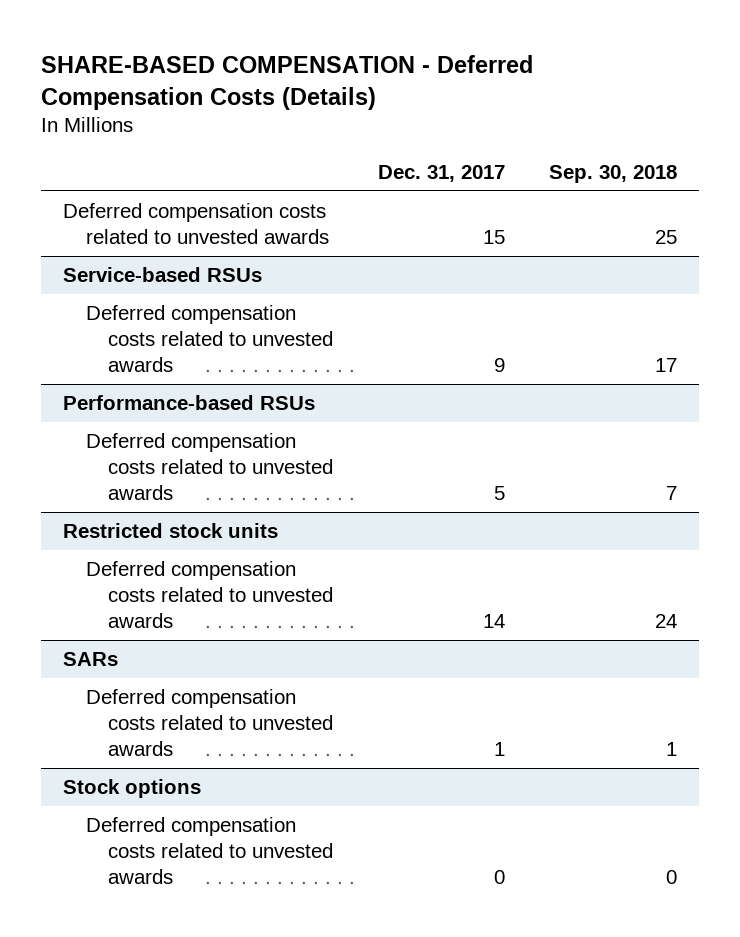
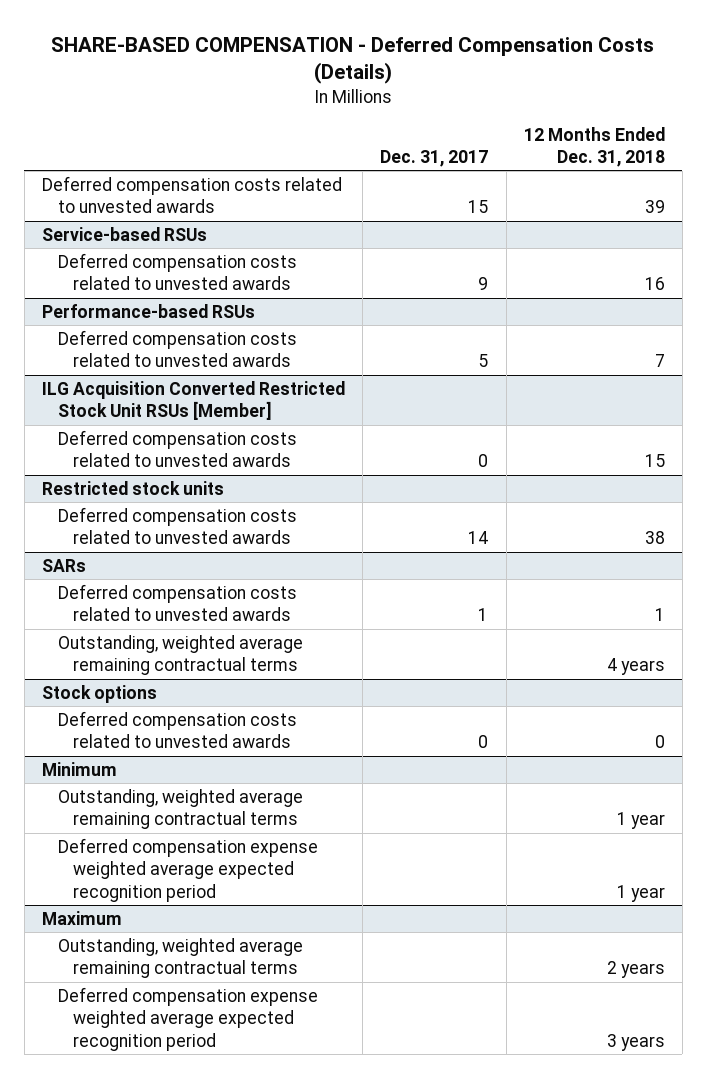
[548,164,677,183] Sep. 30, 2018 -> none
none -> [523,126,665,168] 12 Months Ended Dec. 31, 2018
none -> [42,380,346,421] ILG Acquisition Converted Restricted Stock Unit RSUs [Member]
none -> [57,429,297,468] Deferred compensation costs related to unvested awards
none -> [57,634,303,676] Outstanding, weighted average remaining contractual terms
none -> [42,761,118,776] Minimum
none -> [57,788,303,830] Outstanding, weighted average remaining contractual terms
none -> [57,837,318,902] Deferred compensation expense weighted average expected recognition period
none -> [42,910,123,925] Maximum
none -> [57,937,303,979] Outstanding, weighted average remaining contractual terms
none -> [57,986,318,1051] Deferred compensation expense weighted average expected recognition period

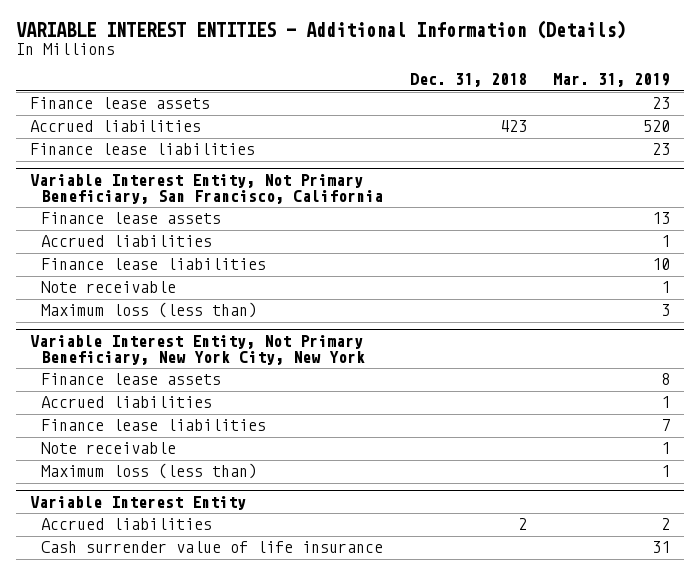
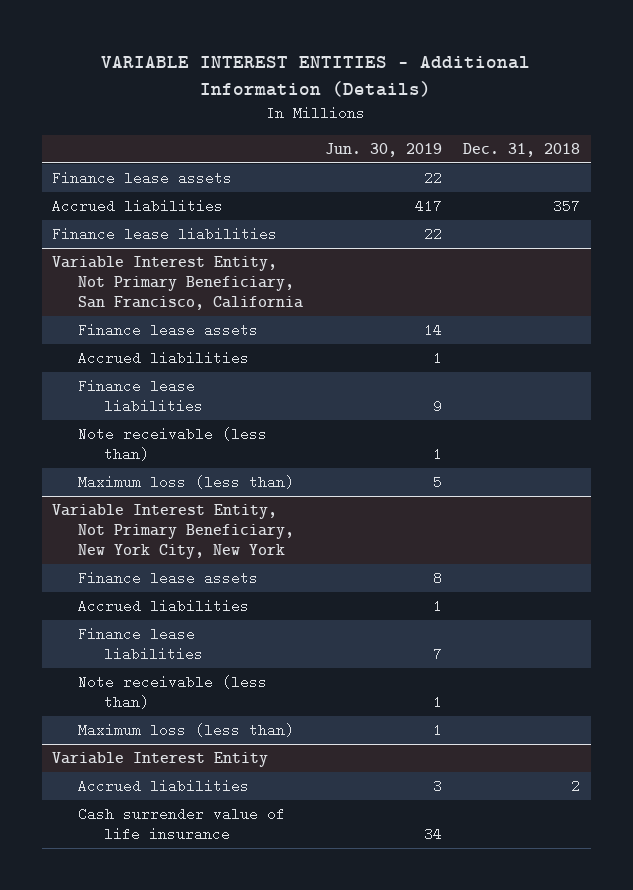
[553,73,671,88] Mar. 31, 2019 -> none
none -> [324,143,442,158] Jun. 30, 2019
[499,120,527,133] 423 -> [553,199,581,214] 357
[40,281,176,294] Note receivable -> [78,427,268,462] Note receivable (less than)
[40,442,176,455] Note receivable -> [78,675,268,710] Note receivable (less than)

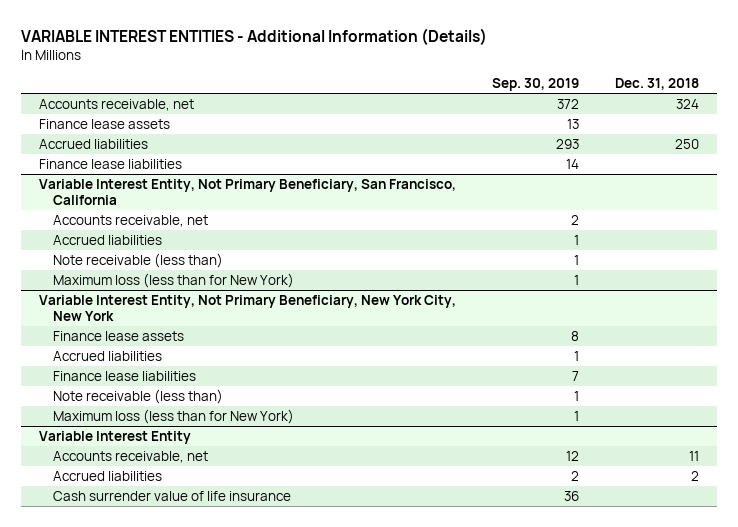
[324,143,442,158] Jun. 30, 2019 -> none
none -> [491,78,579,92] Sep. 30, 2019
none -> [38,98,194,111] Accounts receivable, net
[553,199,581,214] 357 -> [675,138,700,149] 250
[78,323,259,338] Finance lease assets -> none
none -> [53,214,209,227] Accounts receivable, net
[78,379,203,414] Finance lease liabilities -> none
[78,475,295,490] Maximum loss (less than) -> [53,272,295,288] Maximum loss (less than for New York)
[78,723,295,738] Maximum loss (less than) -> [53,408,295,424] Maximum loss (less than for New York)
none -> [53,450,209,463] Accounts receivable, net

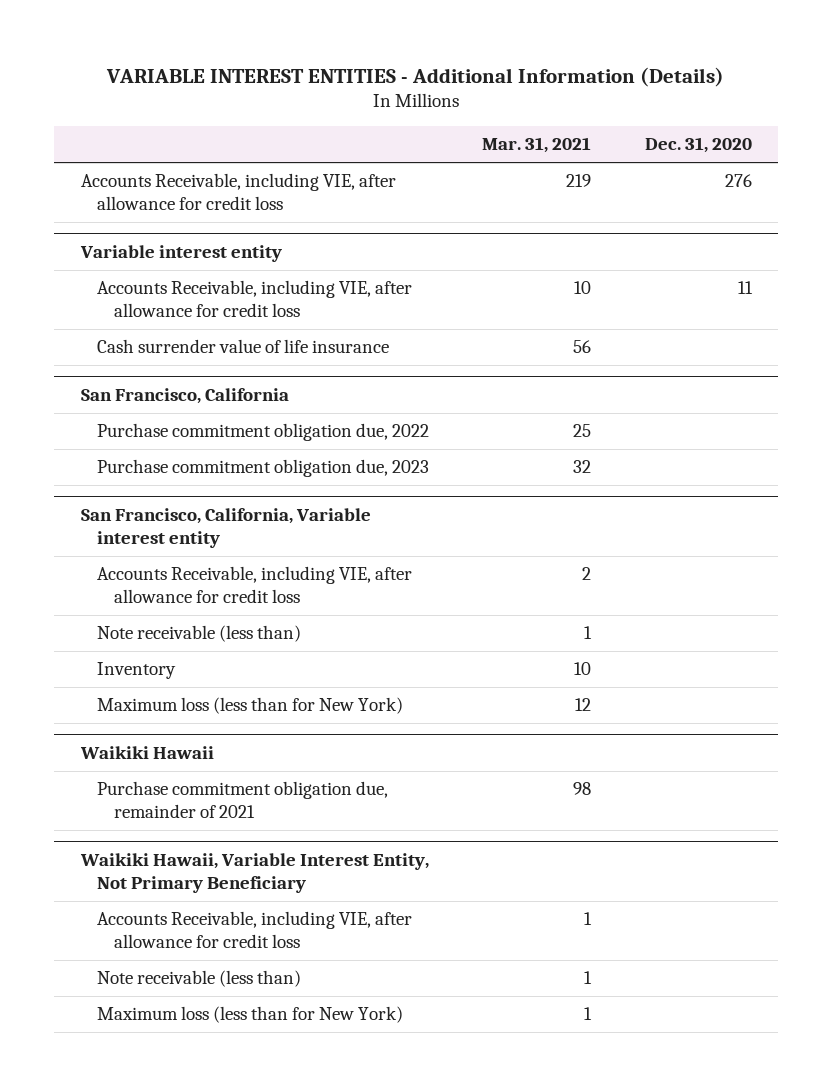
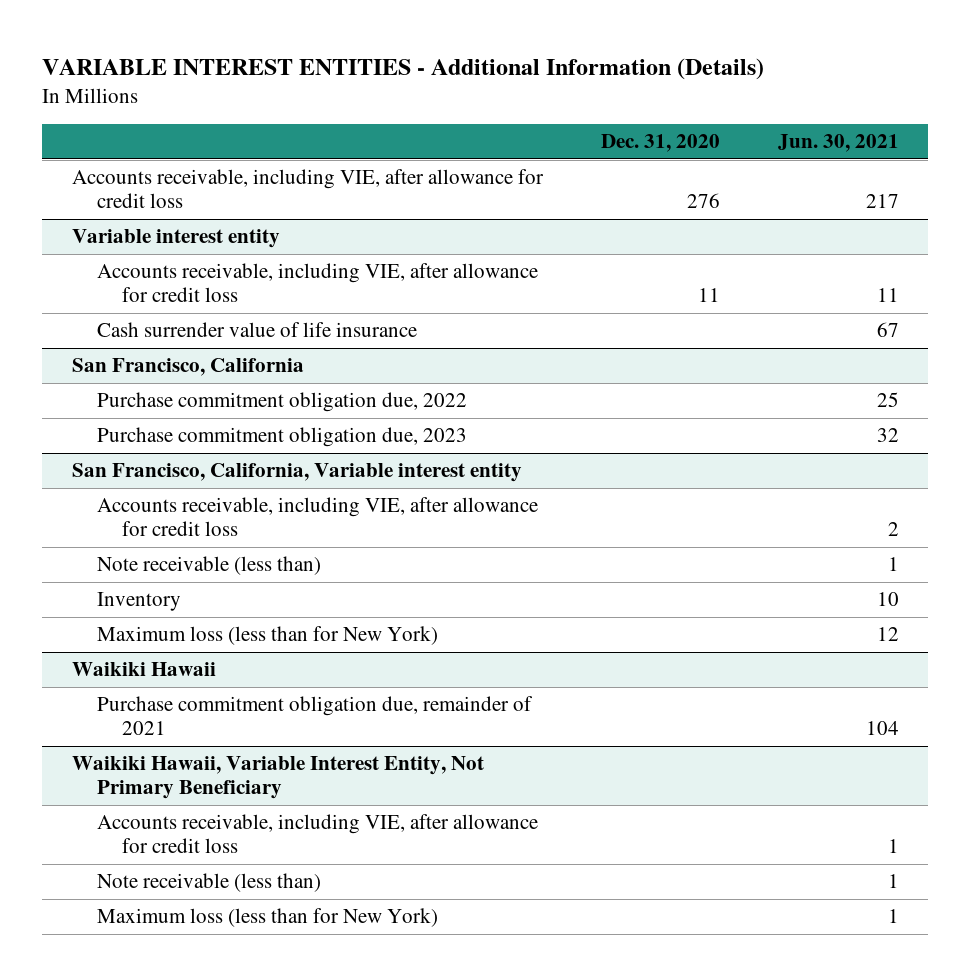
[482,137,592,154] Mar. 31, 2021 -> none
none -> [778,134,900,153] Jun. 30, 2021
[80,173,396,211] Accounts Receivable, including VIE, after allowance for credit loss -> [71,169,544,209] Accounts receivable, including VIE, after allowance for credit loss
[97,280,413,318] Accounts Receivable, including VIE, after allowance for credit loss -> [96,263,538,303] Accounts receivable, including VIE, after allowance for credit loss
[97,566,413,604] Accounts Receivable, including VIE, after allowance for credit loss -> [96,497,538,537] Accounts receivable, including VIE, after allowance for credit loss
[97,911,413,949] Accounts Receivable, including VIE, after allowance for credit loss -> [96,814,538,854] Accounts receivable, including VIE, after allowance for credit loss

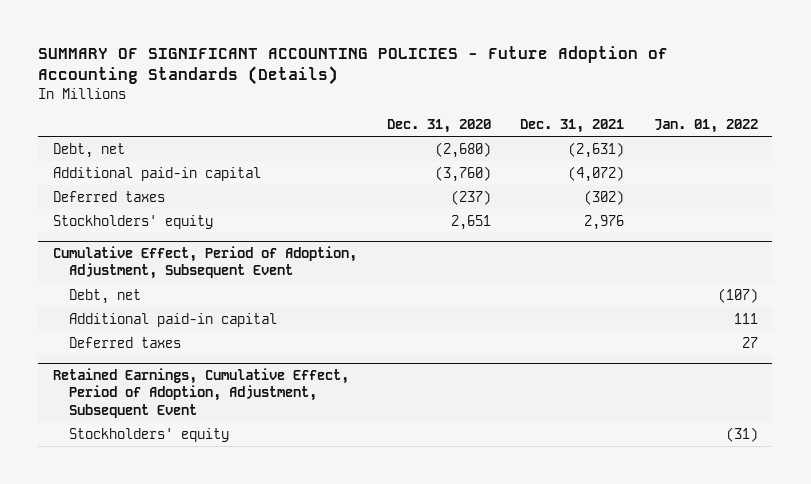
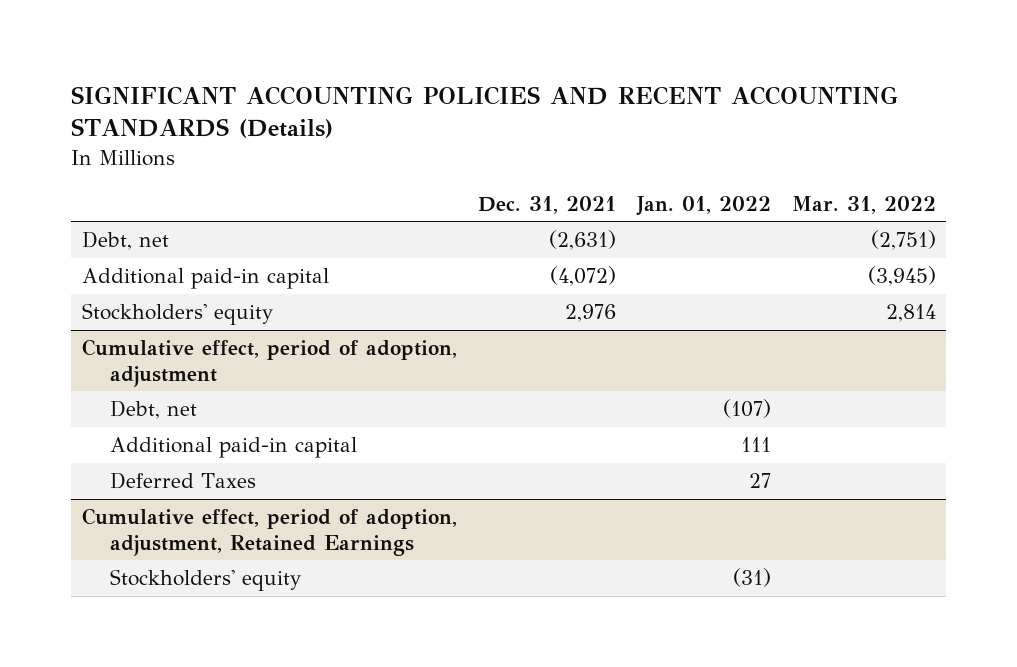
[38,46,669,86] SUMMARY OF SIGNIFICANT ACCOUNTING POLICIES - Future Adoption of Accounting Standards (Details) -> [71,85,899,139] SIGNIFICANT ACCOUNTING POLICIES AND RECENT ACCOUNTING STANDARDS (Details)
[386,119,491,134] Dec. 31, 2020 -> none
none -> [791,195,936,214] Mar. 31, 2022
[53,190,166,202] Deferred taxes -> none
[53,246,358,280] Cumulative Effect, Period of Adoption, Adjustment, Subsequent Event -> [81,339,457,387] Cumulative effect, period of adoption, adjustment
[68,336,181,348] Deferred taxes -> [109,472,256,490] Deferred Taxes
[53,368,350,418] Retained Earnings, Cumulative Effect, Period of Adoption, Adjustment, Subsequent Event -> [81,508,457,556] Cumulative effect, period of adoption, adjustment, Retained Earnings

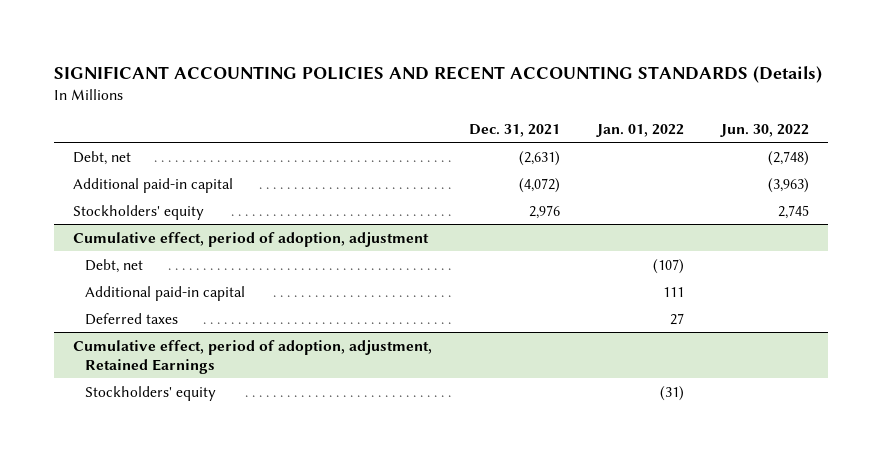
[791,195,936,214] Mar. 31, 2022 -> none
none -> [720,123,810,137] Jun. 30, 2022
[109,472,256,490] Deferred Taxes -> [85,312,179,325] Deferred taxes

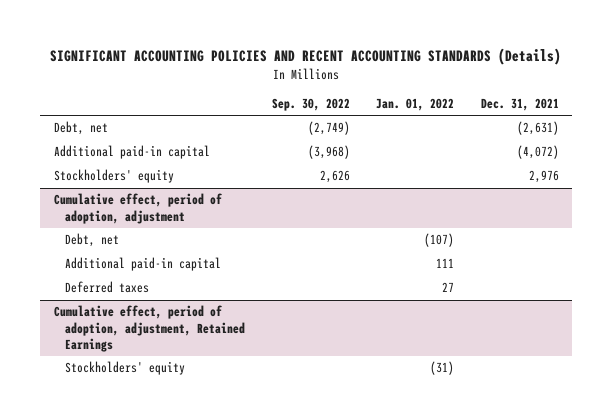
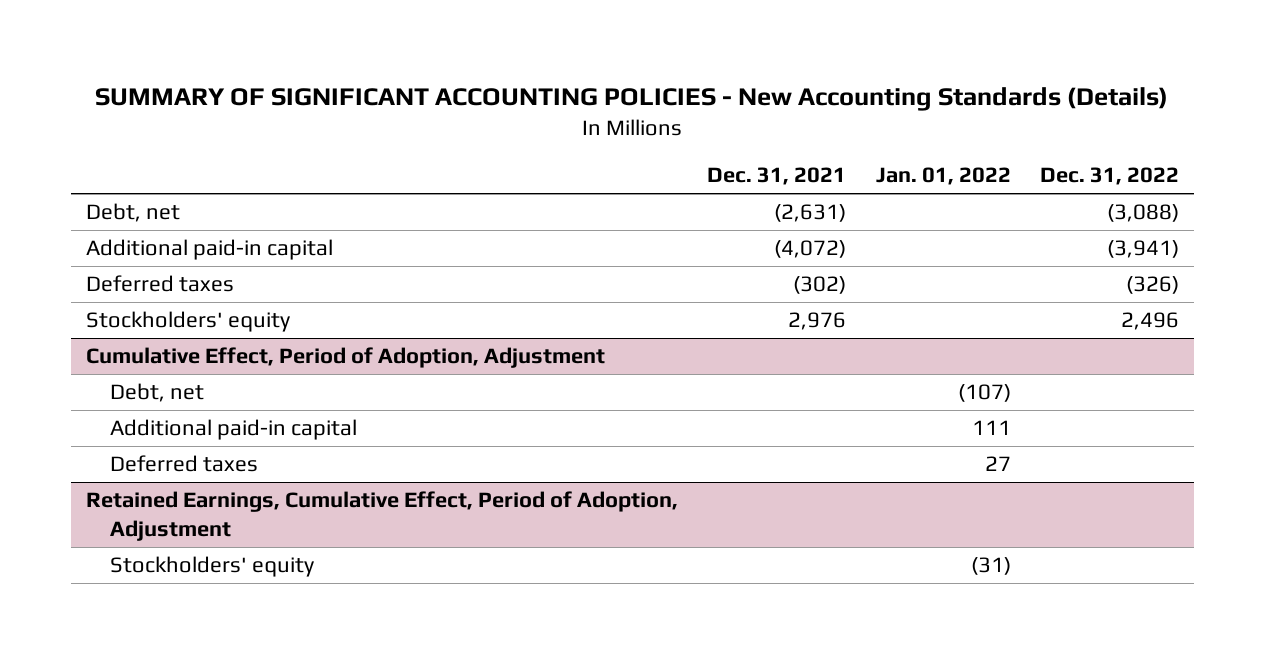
[50,47,562,65] SIGNIFICANT ACCOUNTING POLICIES AND RECENT ACCOUNTING STANDARDS (Details) -> [95,86,1169,111] SUMMARY OF SIGNIFICANT ACCOUNTING POLICIES - New Accounting Standards (Details)
[271,98,350,112] Sep. 30, 2022 -> none
none -> [1040,167,1180,186] Dec. 31, 2022
none -> [85,275,234,293] Deferred taxes
[53,193,222,224] Cumulative effect, period of adoption, adjustment -> [85,347,605,369] Cumulative Effect, Period of Adoption, Adjustment
[53,305,246,352] Cumulative effect, period of adoption, adjustment, Retained Earnings -> [85,491,678,541] Retained Earnings, Cumulative Effect, Period of Adoption, Adjustment

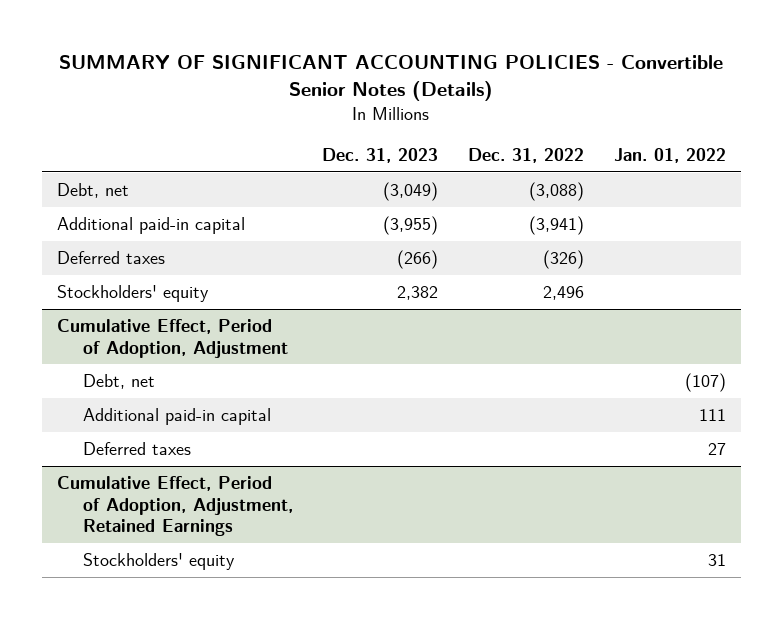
[95,86,1169,111] SUMMARY OF SIGNIFICANT ACCOUNTING POLICIES - New Accounting Standards (Details) -> [59,55,724,102] SUMMARY OF SIGNIFICANT ACCOUNTING POLICIES - Convertible Senior Notes (Details)
[707,167,847,186] Dec. 31, 2021 -> none
none -> [322,148,439,164] Dec. 31, 2023
[85,491,678,541] Retained Earnings, Cumulative Effect, Period of Adoption, Adjustment -> [56,476,293,536] Cumulative Effect, Period of Adoption, Adjustment, Retained Earnings
[970,557,1011,576] (31) -> [707,554,726,567] 31

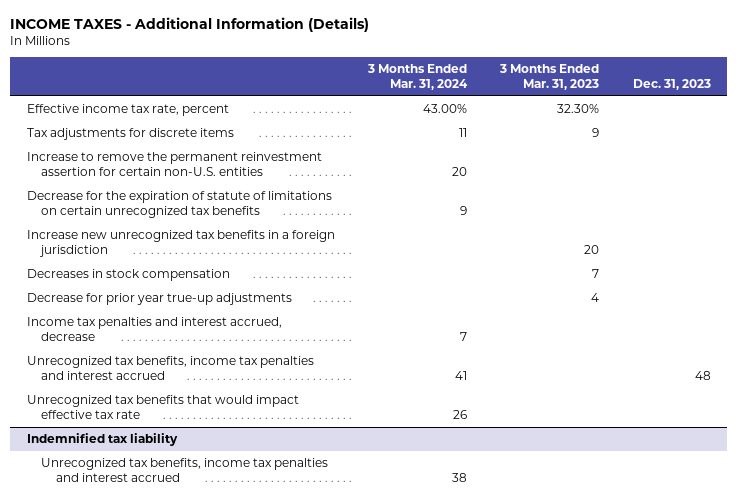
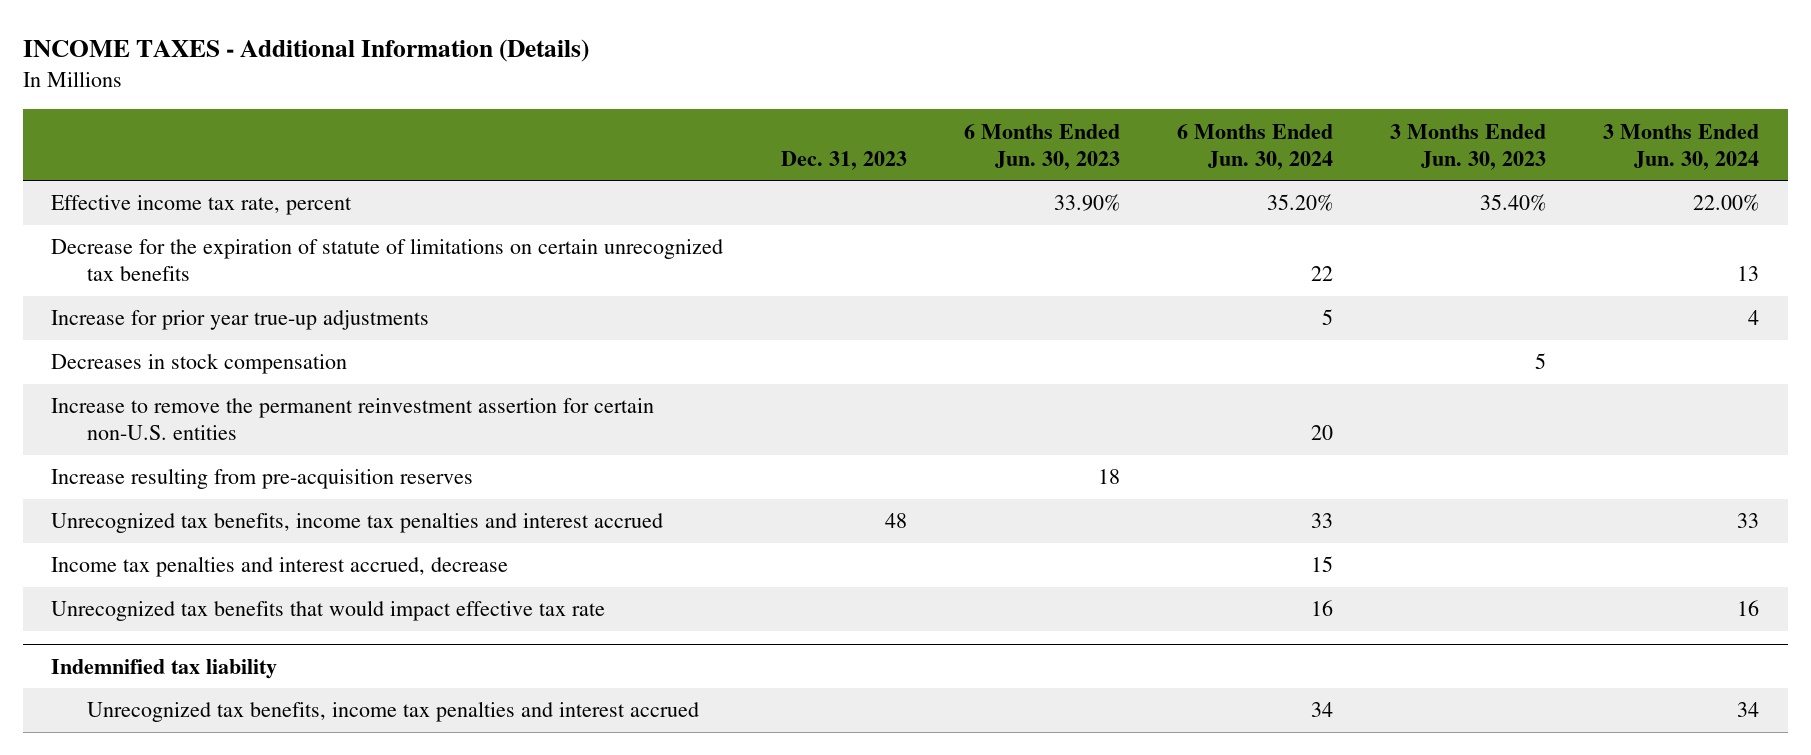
[367,64,469,90] 3 Months Ended Mar. 31, 2024 -> none
[499,64,600,90] 3 Months Ended Mar. 31, 2023 -> none
none -> [963,123,1120,170] 6 Months Ended Jun. 30, 2023
none -> [1176,123,1333,170] 6 Months Ended Jun. 30, 2024
none -> [1390,123,1547,170] 3 Months Ended Jun. 30, 2023
none -> [1603,123,1760,170] 3 Months Ended Jun. 30, 2024
[26,128,234,141] Tax adjustments for discrete items -> none
[26,230,335,257] Increase new unrecognized tax benefits in a foreign jurisdiction -> none
none -> [51,310,430,331] Increase for prior year true-up adjustments
[26,293,292,306] Decrease for prior year true-up adjustments -> none
[26,152,322,176] Increase to remove the permanent reinvestment assertion for certain non-U.S. entities -> [51,398,655,441] Increase to remove the permanent reinvestment assertion for certain non-U.S. entities
none -> [51,468,474,490] Increase resulting from pre-acquisition reserves
[26,317,282,341] Income tax penalties and interest accrued, decrease -> [51,556,509,578] Income tax penalties and interest accrued, decrease

